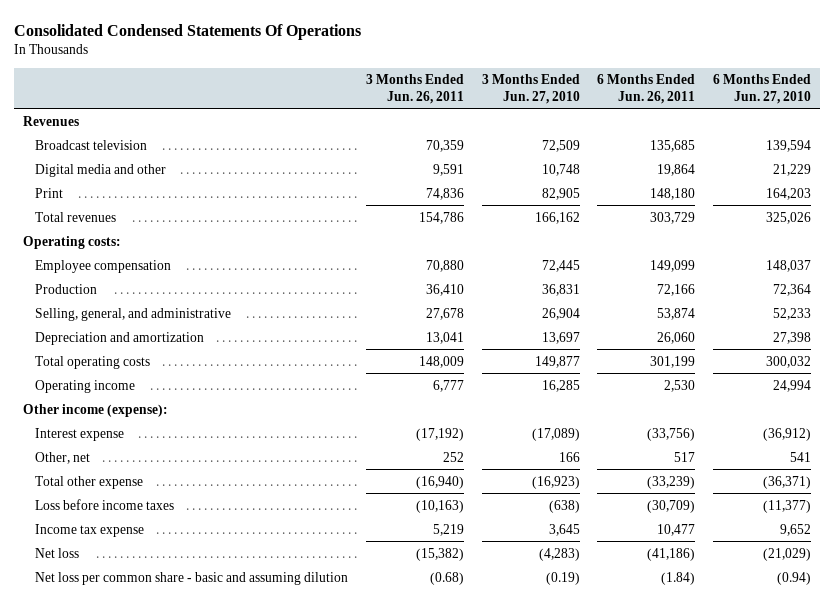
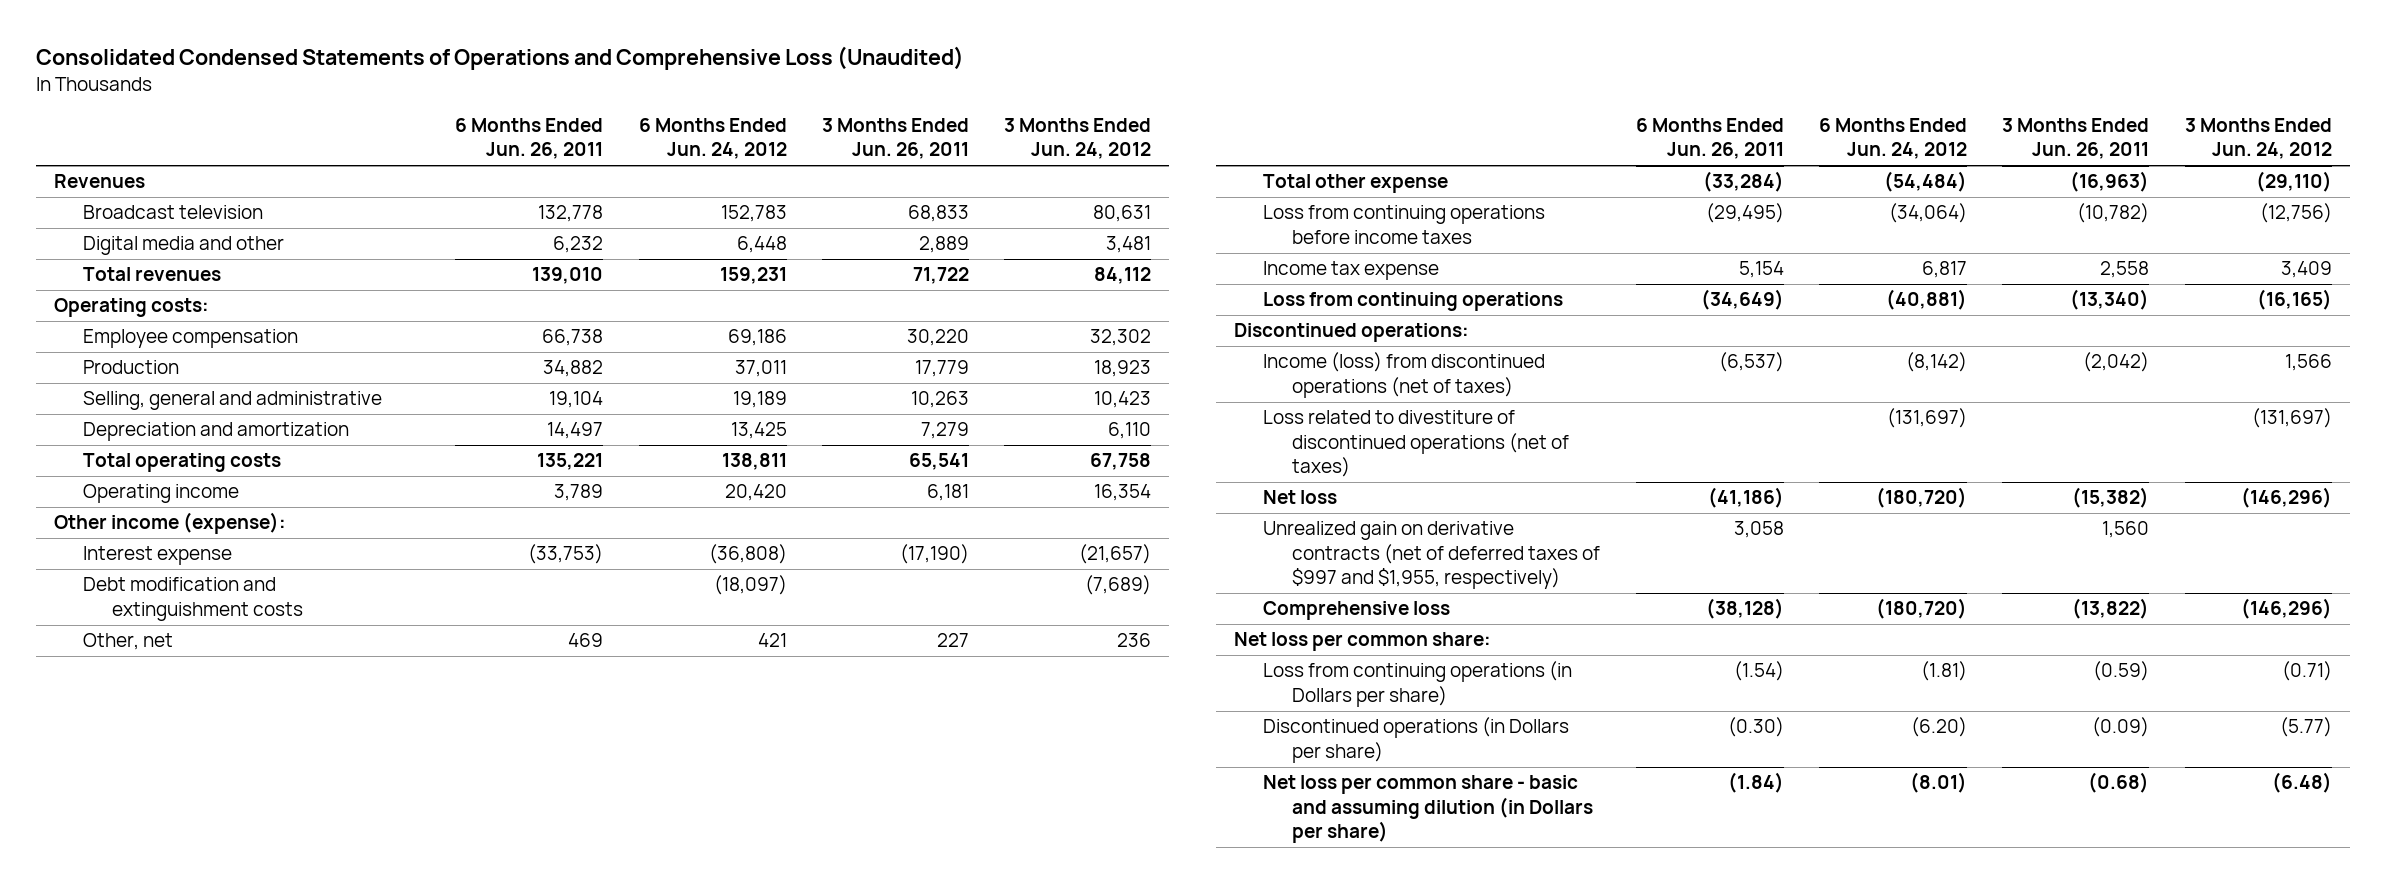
[14,23,362,40] Consolidated Condensed Statements Of Operations -> [35,46,964,71] Consolidated Condensed Statements of Operations and Comprehensive Loss (Unaudited)
[481,74,580,104] 3 Months Ended Jun. 27, 2010 -> none
[713,74,812,104] 6 Months Ended Jun. 27, 2010 -> none
none -> [638,117,787,160] 6 Months Ended Jun. 24, 2012
none -> [1004,117,1152,160] 3 Months Ended Jun. 24, 2012
[35,187,64,198] Print -> none
[426,139,465,152] 70,359 -> [907,205,969,223] 68,833
[650,139,696,152] 135,685 -> [538,205,604,223] 132,778
[433,163,465,176] 9,591 -> [918,236,969,254] 2,889
[657,163,696,176] 19,864 -> [553,236,604,254] 6,232
[419,211,465,224] 154,786 -> [912,267,969,285] 71,722
[650,211,696,224] 303,729 -> [532,267,604,285] 139,010
[426,259,465,272] 70,880 -> [906,329,969,347] 30,220
[650,259,696,272] 149,099 -> [542,329,604,347] 66,738
[426,283,465,296] 36,410 -> [914,360,969,378] 17,779
[657,283,696,296] 72,166 -> [543,360,604,378] 34,882
[35,307,232,321] Selling, general, and administrative -> [82,391,382,411] Selling, general and administrative
[426,307,465,320] 27,678 -> [910,391,969,409] 10,263
[657,307,696,320] 53,874 -> [549,391,604,409] 19,104
[426,331,465,344] 13,041 -> [920,422,969,440] 7,279
[657,331,696,344] 26,060 -> [547,422,604,440] 14,497
[419,355,465,368] 148,009 -> [908,453,969,471] 65,541
[650,355,696,368] 301,199 -> [537,453,604,471] 135,221
[433,379,465,392] 6,777 -> [926,484,969,502] 6,181
[664,379,696,392] 2,530 -> [554,484,604,502] 3,789
[416,427,465,441] (17,192) -> [899,544,969,565] (17,190)
[647,427,696,441] (33,756) -> [528,544,604,565] (33,753)
none -> [82,577,303,621] Debt modification and extinguishment costs
[443,451,465,462] 252 -> [936,633,969,648] 227
[674,451,696,462] 517 -> [568,633,604,648] 469
[416,475,465,489] (16,940) -> [2070,171,2150,193] (16,963)
[647,475,696,489] (33,239) -> [1702,171,1784,193] (33,284)
[35,498,175,510] Loss before income taxes -> [1263,205,1546,244] Loss from continuing operations before income taxes
[416,499,465,513] (10,163) -> [2077,203,2150,224] (10,782)
[647,499,696,513] (30,709) -> [1705,203,1784,224] (29,495)
[433,523,465,536] 5,219 -> [2100,261,2150,279] 2,558
[657,523,696,536] 10,477 -> [1738,261,1784,279] 5,154
none -> [1263,292,1564,312] Loss from continuing operations
none -> [1234,323,1470,343] Discontinued operations:
none -> [1263,352,1546,398] Income (loss) from discontinued operations (net of taxes)
none -> [1263,410,1570,478] Loss related to divestiture of discontinued operations (net of taxes)
none -> [1263,521,1601,590] Unrealized gain on derivative contracts (net of deferred taxes of $997 and $1,955, respectively)
none -> [1263,601,1451,621] Comprehensive loss
none -> [1234,632,1492,652] Net loss per common share:
none -> [1263,661,1573,707] Loss from continuing operations (in Dollars per share)
none -> [1263,717,1570,763] Discontinued operations (in Dollars per share)
[35,571,349,585] Net loss per common share - basic and assuming dilution -> [1263,775,1594,844] Net loss per common share - basic and assuming dilution (in Dollars per share)

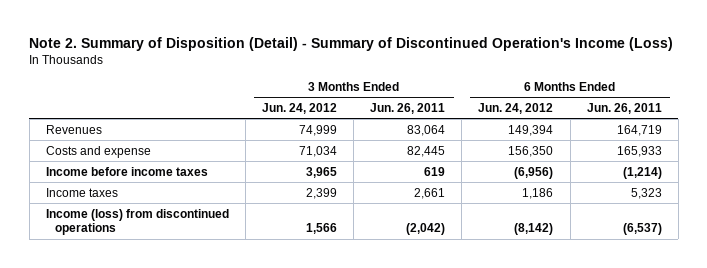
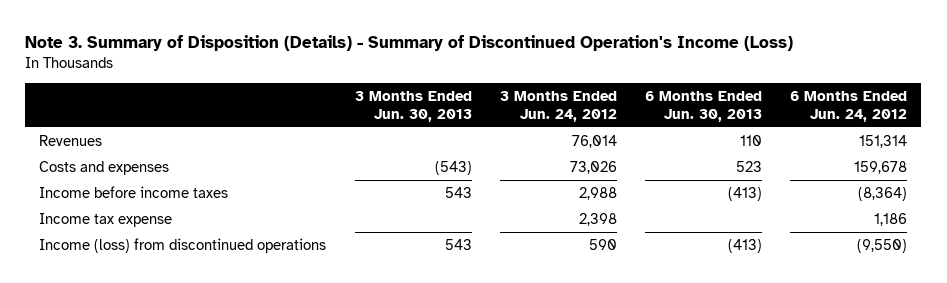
[29,36,674,51] Note 2. Summary of Disposition (Detail) - Summary of Discontinued Operation's Income (Loss) -> [25,35,794,52] Note 3. Summary of Disposition (Details) - Summary of Discontinued Operation's Income (Loss)
[370,102,446,114] Jun. 26, 2011 -> none
[586,102,662,114] Jun. 26, 2011 -> none
none -> [354,90,472,122] 3 Months Ended Jun. 30, 2013
none -> [644,90,762,122] 6 Months Ended Jun. 30, 2013
[298,124,337,136] 74,999 -> [571,135,617,149] 76,014
[508,124,554,136] 149,394 -> [859,135,908,149] 151,314
[45,145,151,158] Costs and expense -> [39,161,170,176] Costs and expenses
[298,145,337,157] 71,034 -> [569,161,617,175] 73,026
[508,145,554,157] 156,350 -> [854,161,908,175] 159,678
[305,166,337,178] 3,965 -> [578,187,617,201] 2,988
[514,166,554,179] (6,956) -> [858,187,908,202] (8,364)
[45,187,118,197] Income taxes -> [39,213,173,228] Income tax expense
[305,187,337,199] 2,399 -> [578,213,617,227] 2,398
[305,223,337,235] 1,566 -> [588,239,617,251] 590
[514,223,554,236] (8,142) -> [857,239,908,254] (9,550)

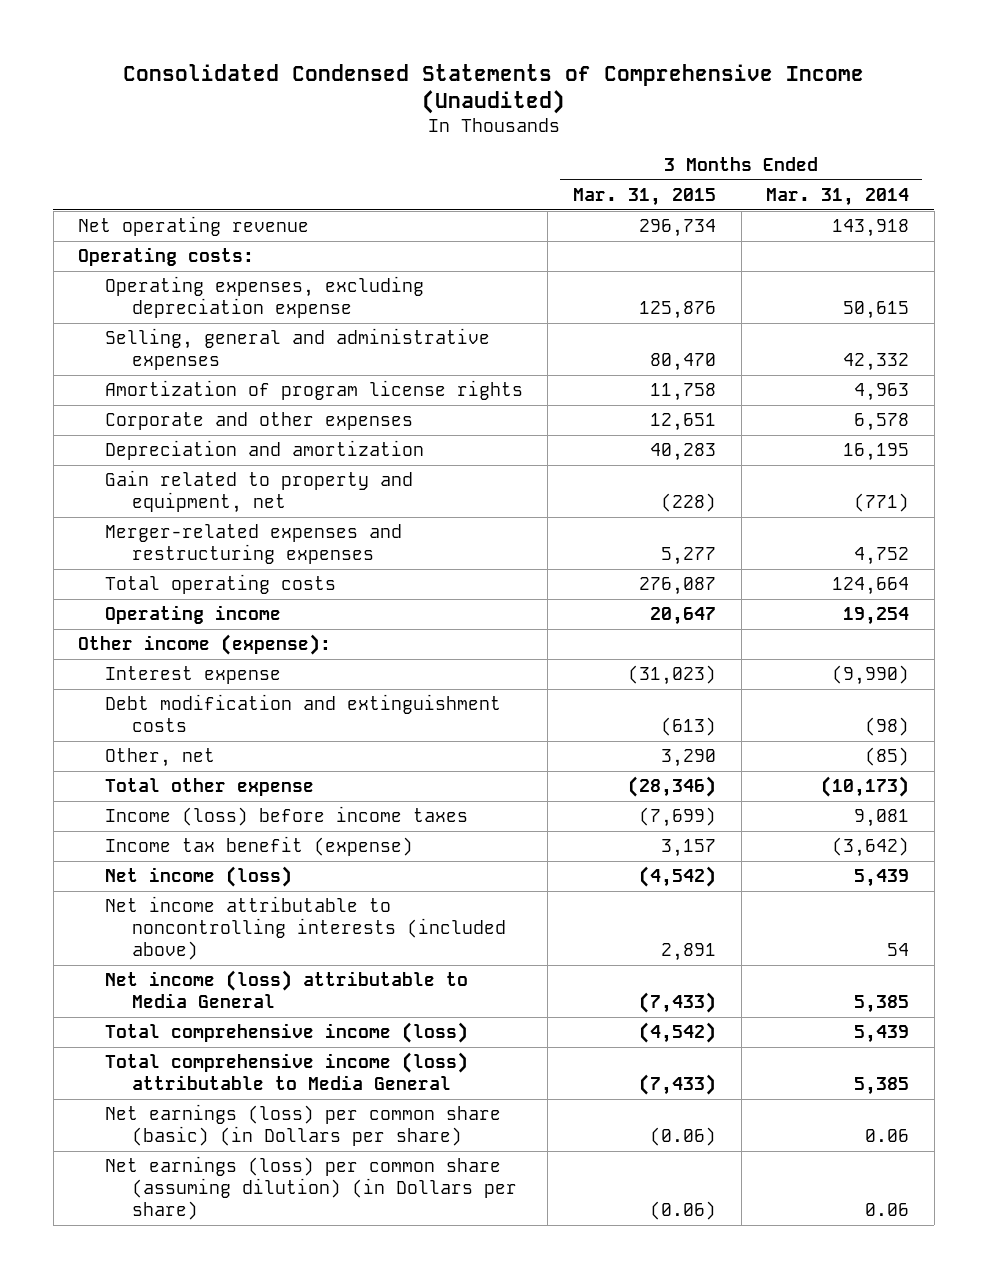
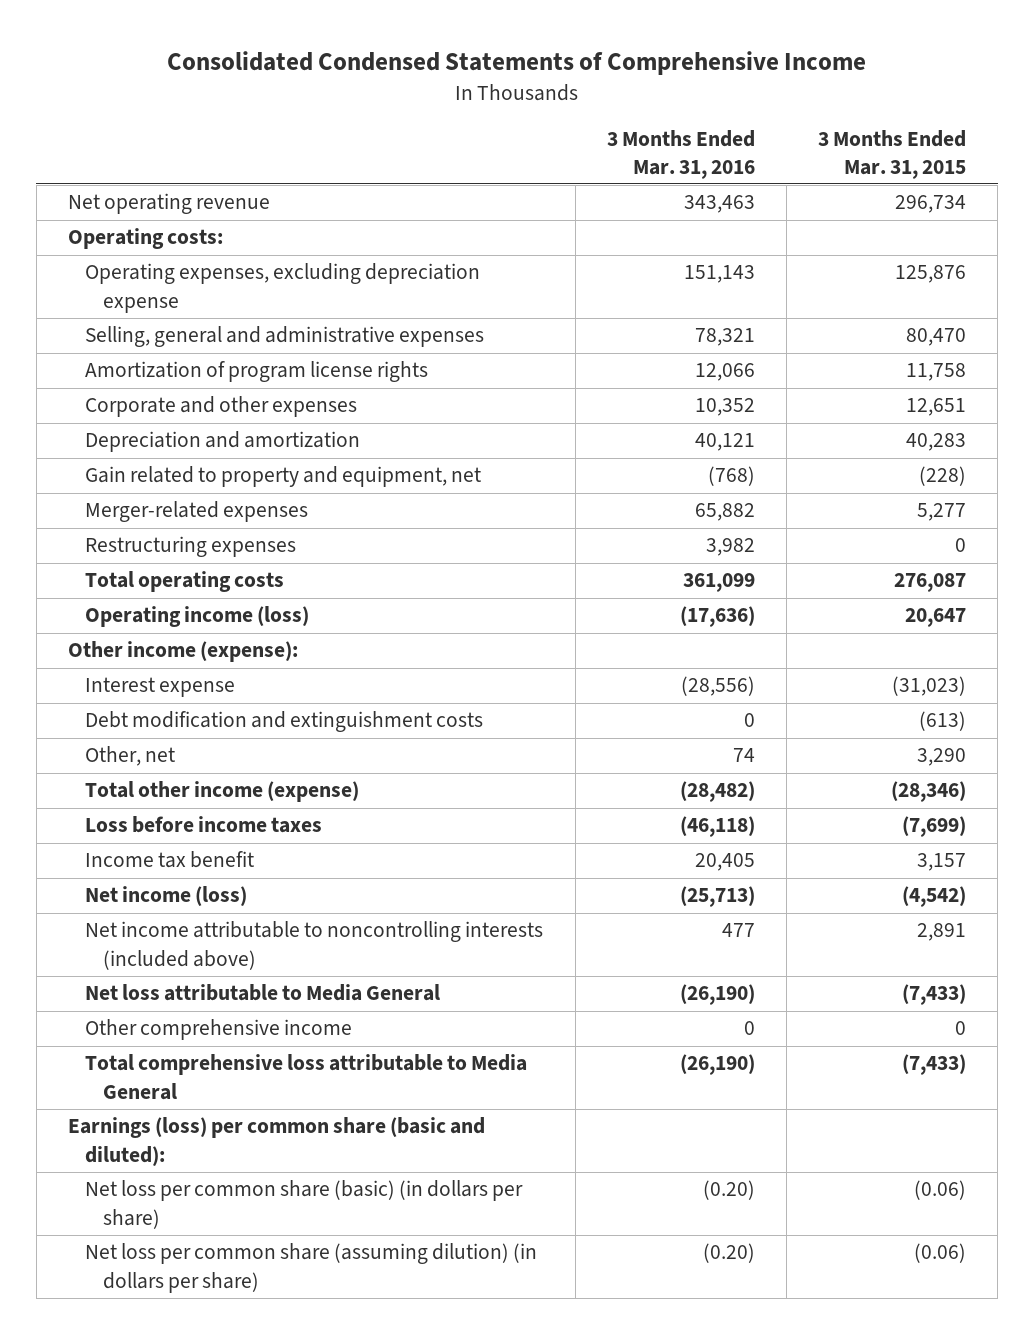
[122,63,864,115] Consolidated Condensed Statements of Comprehensive Income (Unaudited) -> [167,51,867,76] Consolidated Condensed Statements of Comprehensive Income
[766,187,910,206] Mar. 31, 2014 -> none
none -> [606,129,755,179] 3 Months Ended Mar. 31, 2016
[104,524,402,565] Merger-related expenses and restructuring expenses -> [85,501,309,523] Merger-related expenses
none -> [85,536,297,558] Restructuring expenses
[104,605,281,625] Operating income -> [85,606,310,628] Operating income (loss)
[104,778,314,797] Total other expense -> [85,781,360,803] Total other income (expense)
[104,806,468,827] Income (loss) before income taxes -> [85,816,323,834] Loss before income taxes
[104,836,413,857] Income tax benefit (expense) -> [85,851,255,869] Income tax benefit
[104,1022,468,1044] Total comprehensive income (loss) -> none
[104,970,468,1009] Net income (loss) attributable to Media General -> [85,984,441,1002] Net loss attributable to Media General
none -> [85,1019,353,1041] Other comprehensive income
[104,1052,468,1091] Total comprehensive income (loss) attributable to Media General -> [85,1054,528,1100] Total comprehensive loss attributable to Media General
none -> [68,1117,486,1166] Earnings (loss) per common share (basic and diluted):
[104,1104,501,1147] Net earnings (loss) per common share (basic) (in Dollars per share) -> [85,1180,524,1229] Net loss per common share (basic) (in dollars per share)
[104,1156,517,1221] Net earnings (loss) per common share (assuming dilution) (in Dollars per share) -> [85,1243,538,1293] Net loss per common share (assuming dilution) (in dollars per share)

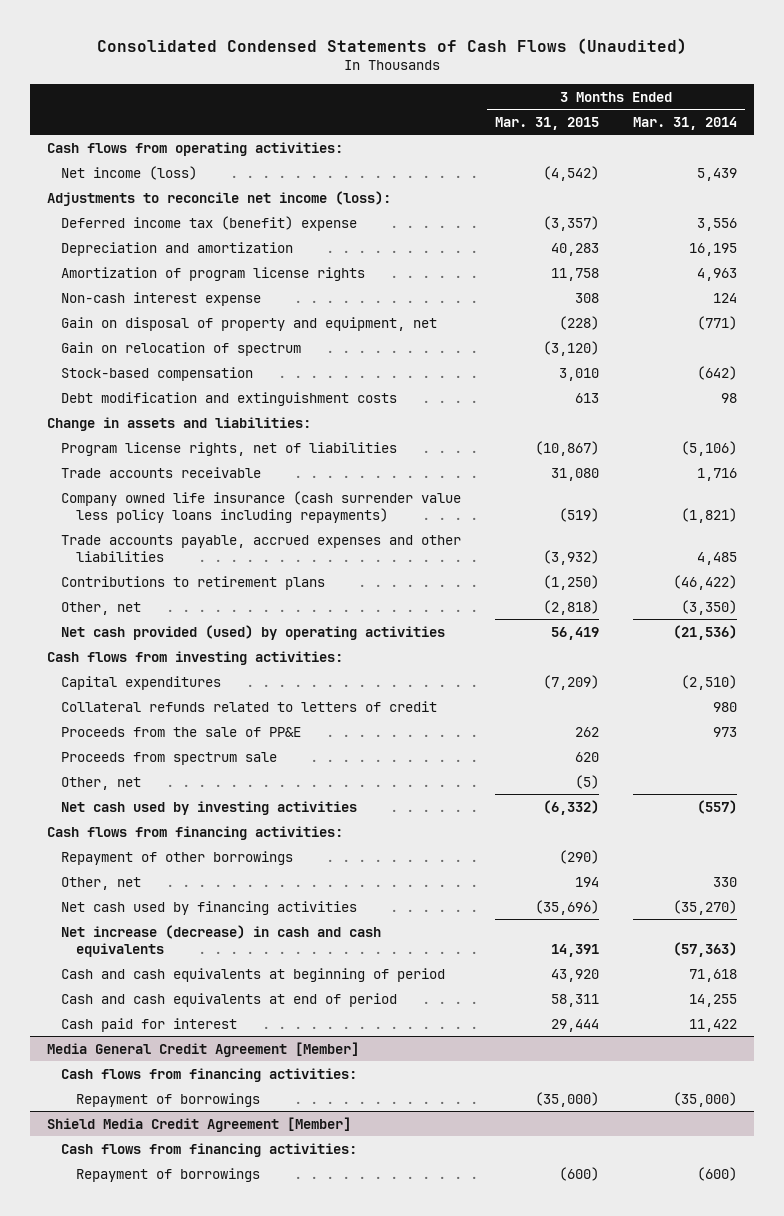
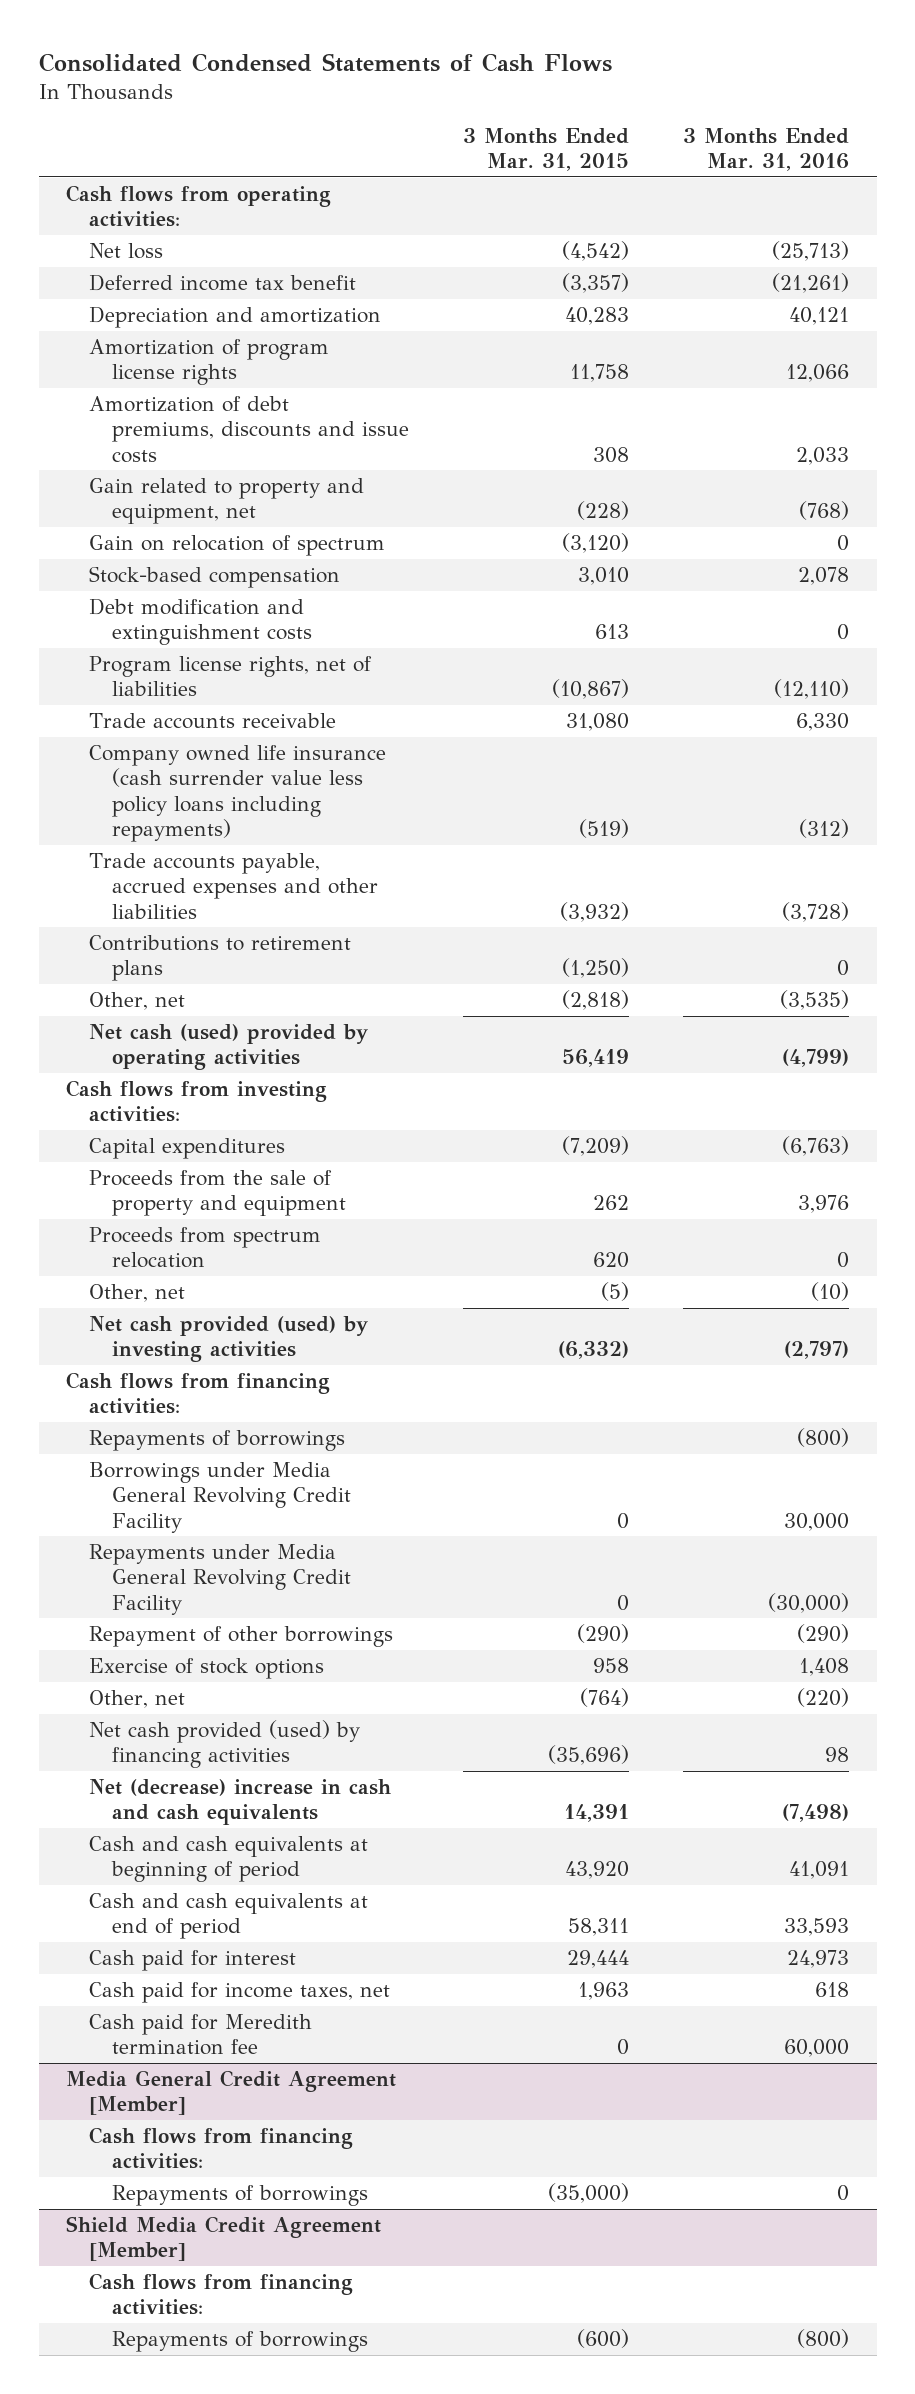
[96,37,687,54] Consolidated Condensed Statements of Cash Flows (Unaudited) -> [38,52,612,72] Consolidated Condensed Statements of Cash Flows
[632,116,737,130] Mar. 31, 2014 -> none
none -> [683,127,850,172] 3 Months Ended Mar. 31, 2016
[46,190,391,206] Adjustments to reconcile net income (loss): -> none
[61,165,198,180] Net income (loss) -> [88,242,163,259] Net loss
[61,215,358,231] Deferred income tax (benefit) expense -> [88,273,356,291] Deferred income tax benefit
[61,291,262,306] Non-cash interest expense -> [88,395,409,463] Amortization of debt premiums, discounts and issue costs
[61,316,438,331] Gain on disposal of property and equipment, net -> [88,477,364,525] Gain related to property and equipment, net
[46,416,311,431] Change in assets and liabilities: -> none
[61,624,446,640] Net cash provided (used) by operating activities -> [88,1023,368,1071] Net cash (used) provided by operating activities
[61,700,438,712] Collateral refunds related to letters of credit -> none
[61,726,302,737] Proceeds from the sale of PP&E -> [88,1169,346,1217] Proceeds from the sale of property and equipment
[61,751,278,765] Proceeds from spectrum sale -> [88,1226,321,1269] Proceeds from spectrum relocation
[61,800,358,815] Net cash used by investing activities -> [88,1315,368,1363] Net cash provided (used) by investing activities
none -> [88,1429,345,1451] Repayments of borrowings
none -> [88,1461,351,1533] Borrowings under Media General Revolving Credit Facility
none -> [88,1543,351,1615] Repayments under Media General Revolving Credit Facility
none -> [88,1657,324,1679] Exercise of stock options
[575,876,600,887] 194 -> [580,1687,630,1707] (764)
[61,900,358,915] Net cash used by financing activities -> [88,1719,360,1769] Net cash provided (used) by financing activities
[61,924,382,957] Net increase (decrease) in cash and cash equivalents -> [88,1778,391,1826] Net (decrease) increase in cash and cash equivalents
none -> [88,1981,390,2003] Cash paid for income taxes, net
none -> [88,2013,312,2056] Cash paid for Meredith termination fee
[75,1092,260,1107] Repayment of borrowings -> [111,2184,368,2206] Repayments of borrowings
[75,1167,260,1182] Repayment of borrowings -> [111,2330,368,2352] Repayments of borrowings

